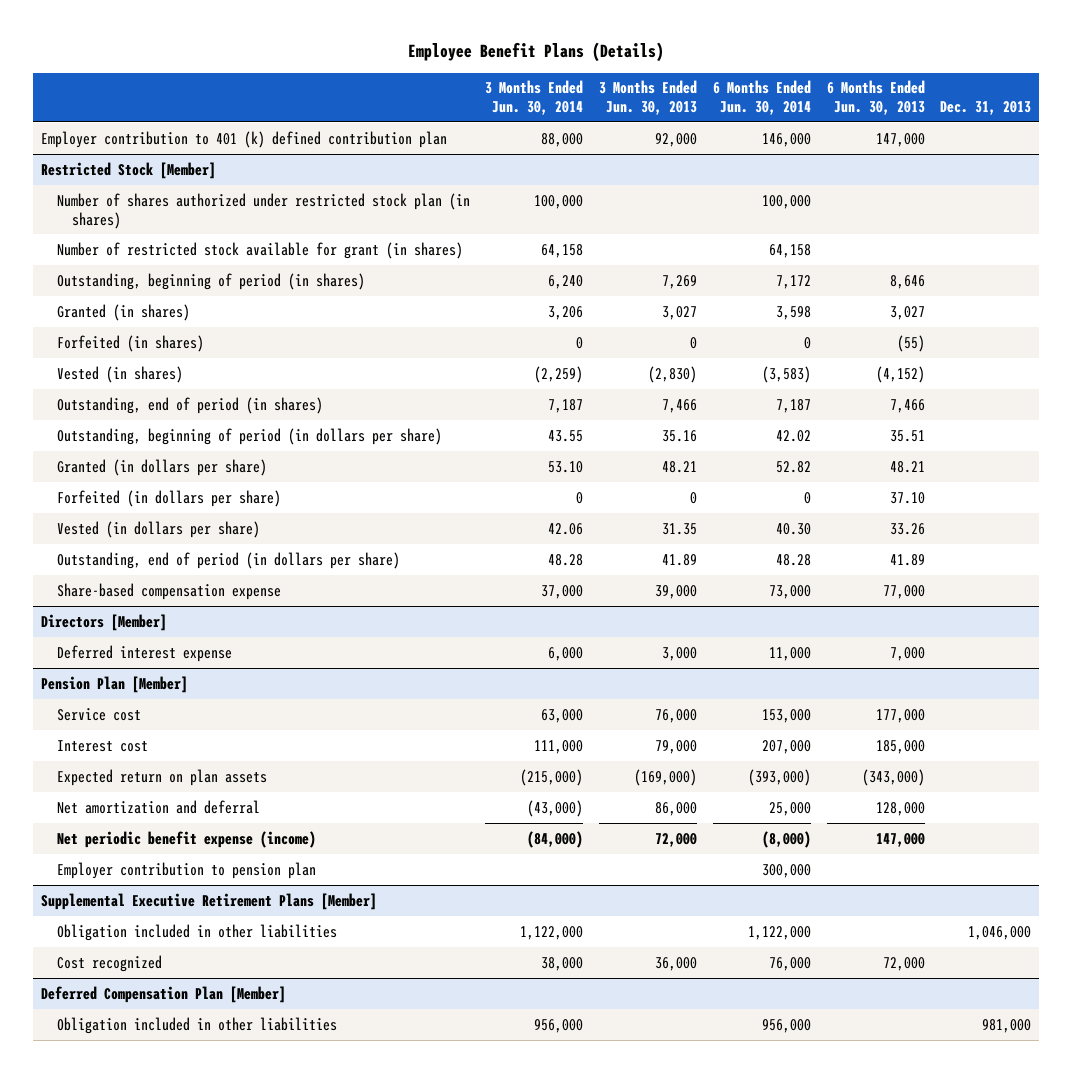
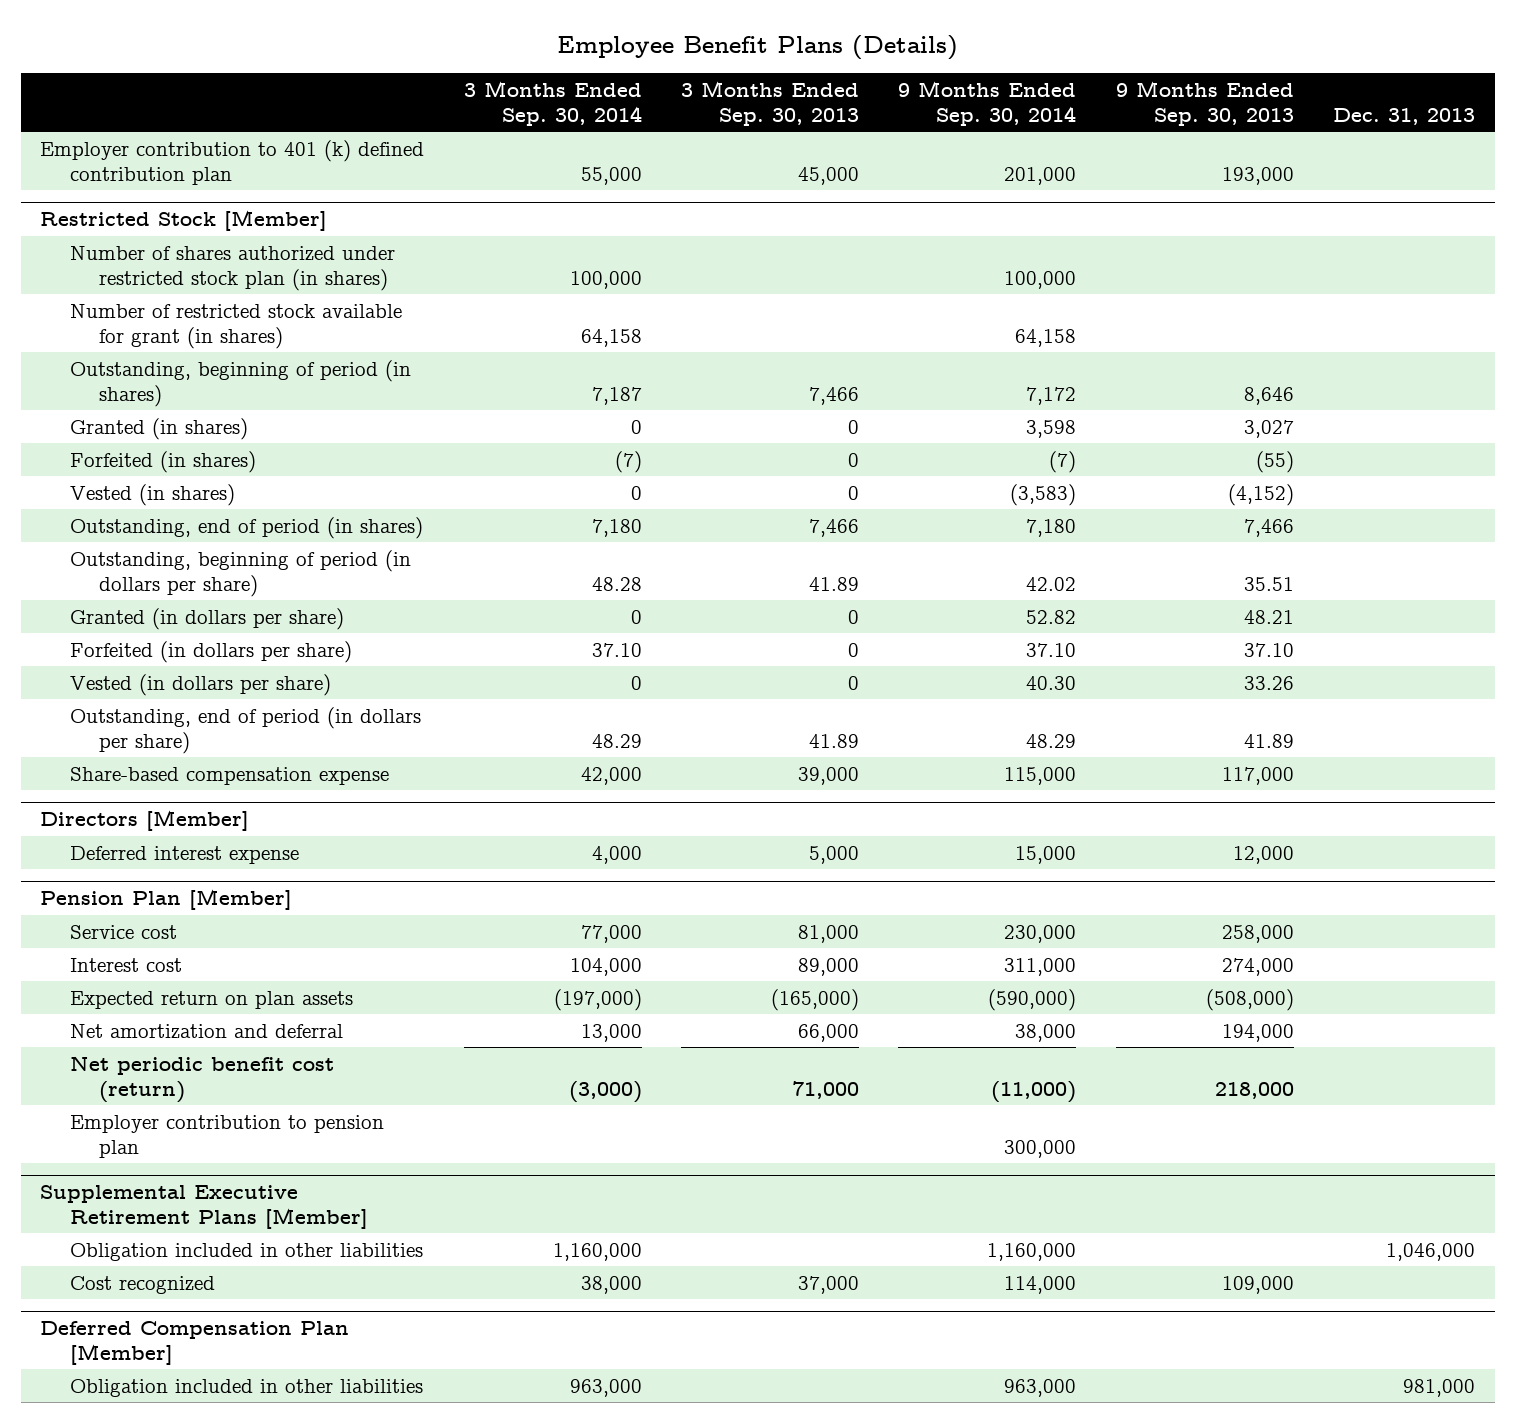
[485,80,584,116] 3 Months Ended Jun. 30, 2014 -> none
[599,80,698,116] 3 Months Ended Jun. 30, 2013 -> none
[712,80,811,116] 6 Months Ended Jun. 30, 2014 -> none
[826,80,925,116] 6 Months Ended Jun. 30, 2013 -> none
none -> [463,81,642,126] 3 Months Ended Sep. 30, 2014
none -> [680,81,859,126] 3 Months Ended Sep. 30, 2013
none -> [898,81,1077,126] 9 Months Ended Sep. 30, 2014
none -> [1115,81,1294,126] 9 Months Ended Sep. 30, 2013
[56,830,316,848] Net periodic benefit expense (income) -> [69,1055,334,1103] Net periodic benefit cost (return)

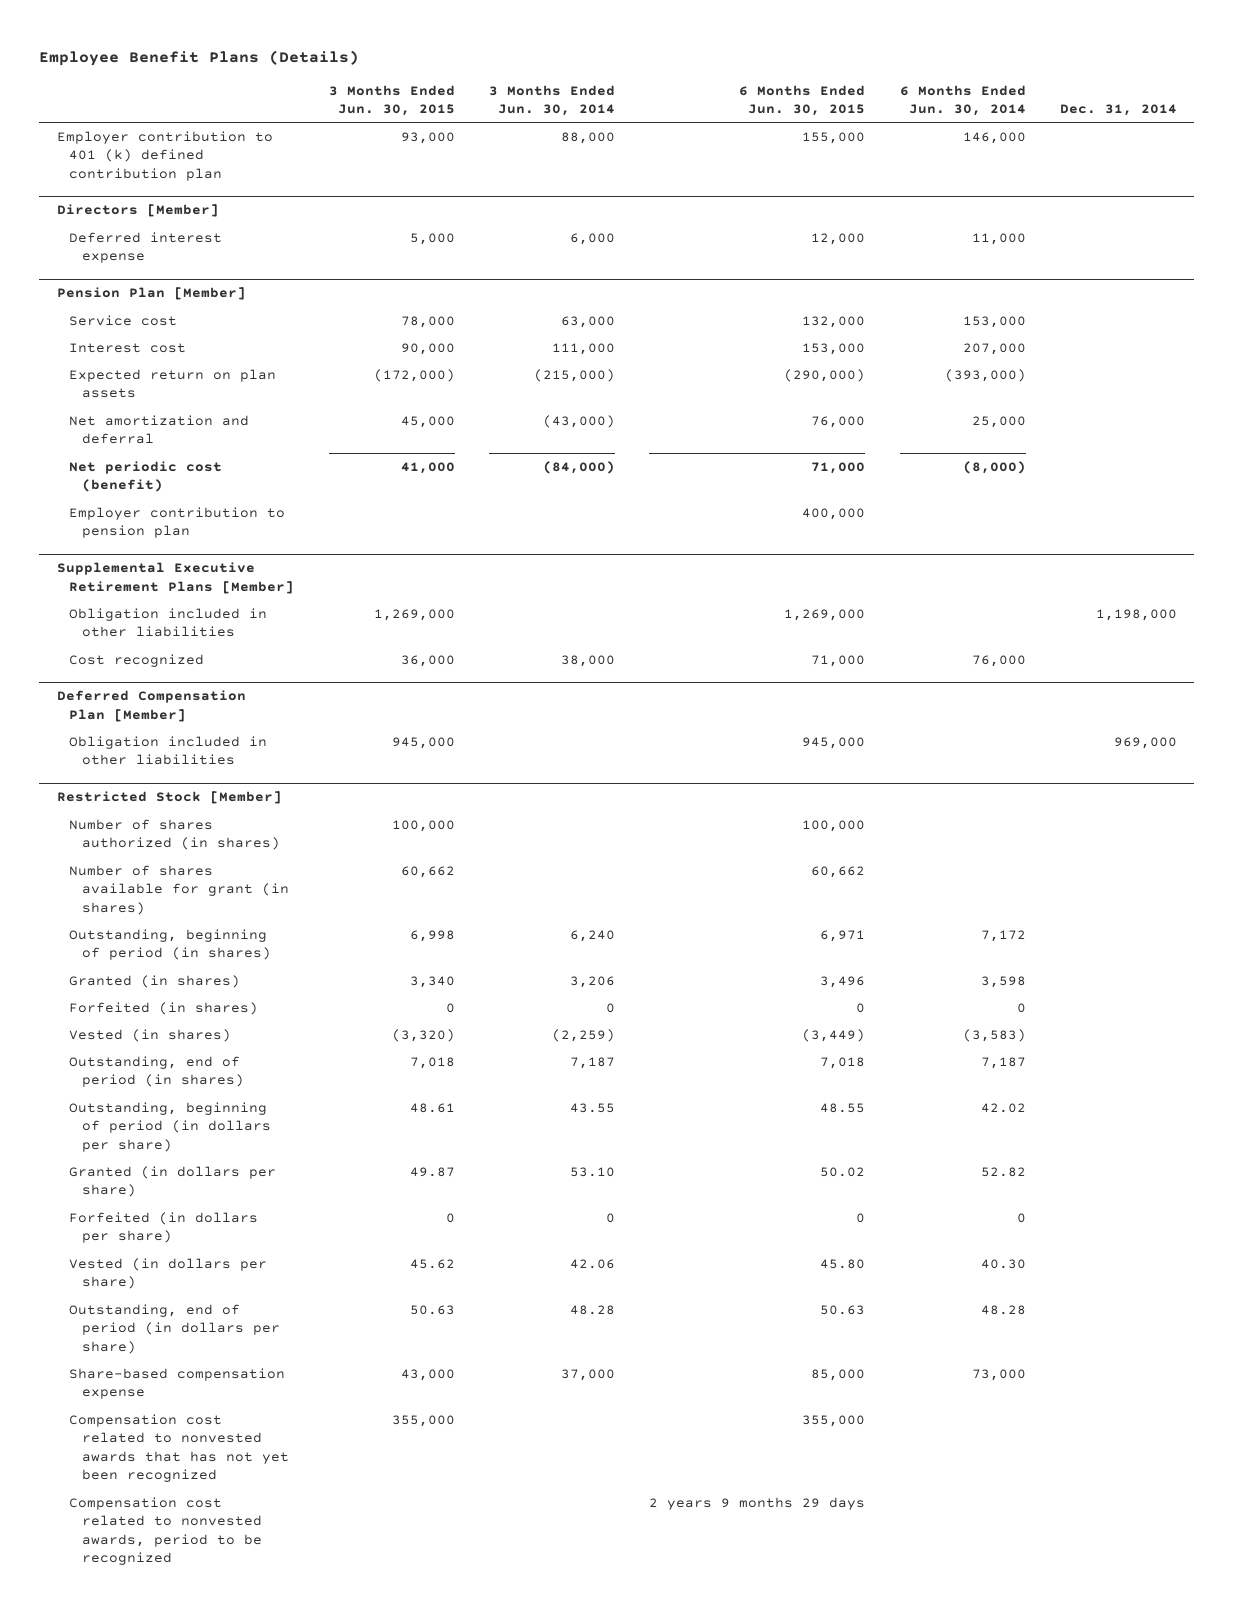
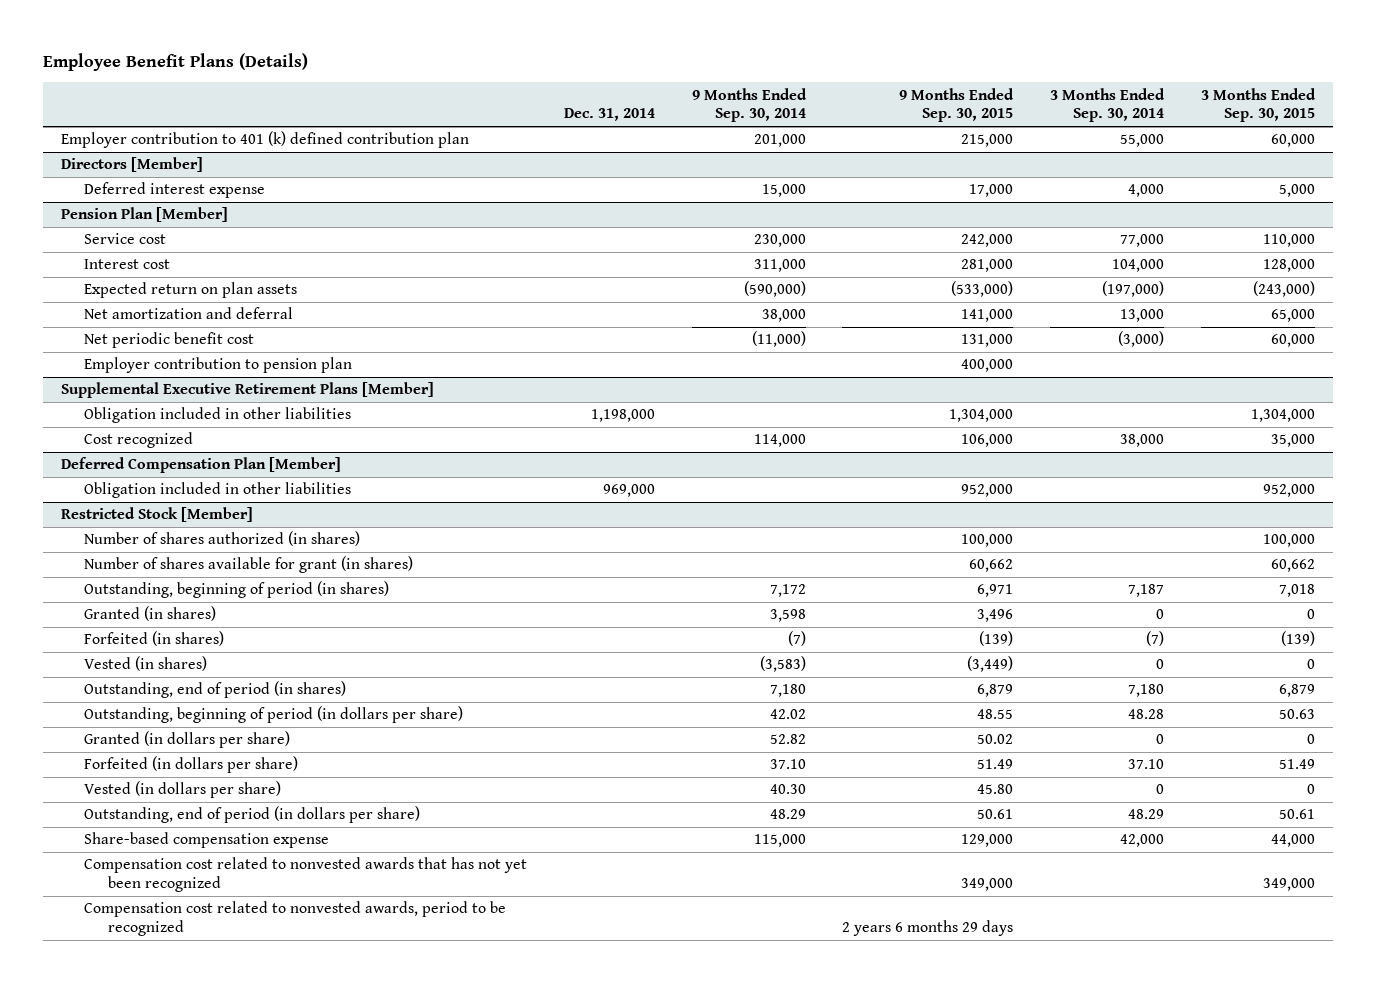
[328,84,455,117] 3 Months Ended Jun. 30, 2015 -> none
[488,84,615,117] 3 Months Ended Jun. 30, 2014 -> none
[739,84,866,117] 6 Months Ended Jun. 30, 2015 -> none
[899,84,1026,117] 6 Months Ended Jun. 30, 2014 -> none
none -> [691,87,807,123] 9 Months Ended Sep. 30, 2014
none -> [899,87,1015,123] 9 Months Ended Sep. 30, 2015
none -> [1050,87,1166,123] 3 Months Ended Sep. 30, 2014
none -> [1200,87,1316,123] 3 Months Ended Sep. 30, 2015
[69,460,223,493] Net periodic cost (benefit) -> [84,332,255,349] Net periodic benefit cost

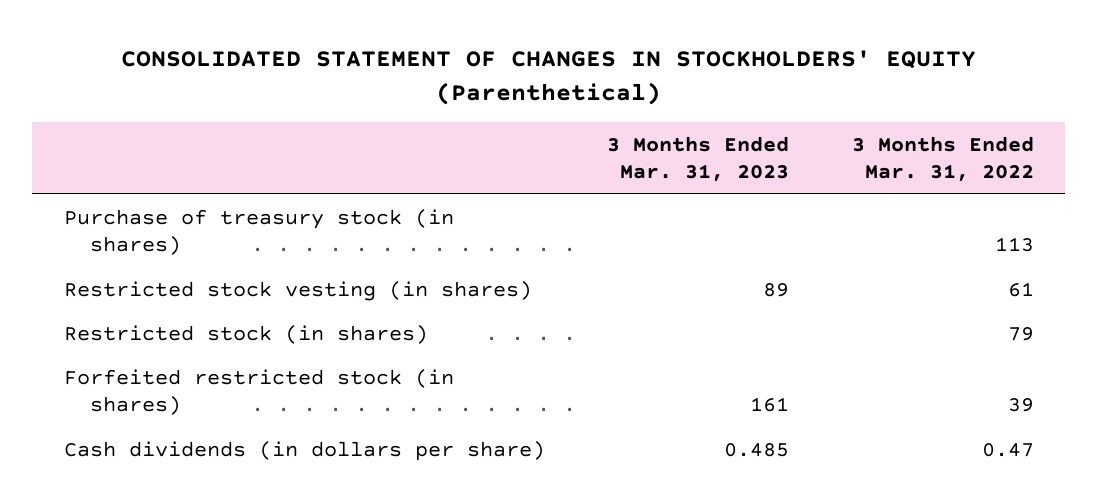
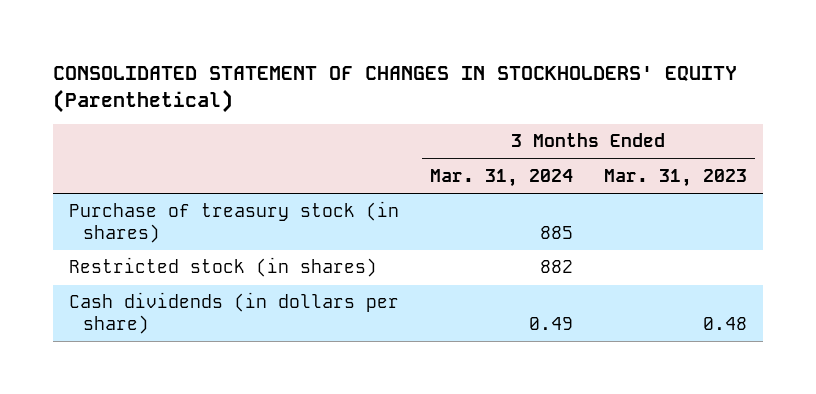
[851,135,1034,183] 3 Months Ended Mar. 31, 2022 -> none
none -> [429,168,573,187] Mar. 31, 2024
[63,280,532,301] Restricted stock vesting (in shares) -> none
[63,368,454,416] Forfeited restricted stock (in shares) -> none
[724,442,790,457] 0.485 -> [703,317,748,331] 0.48

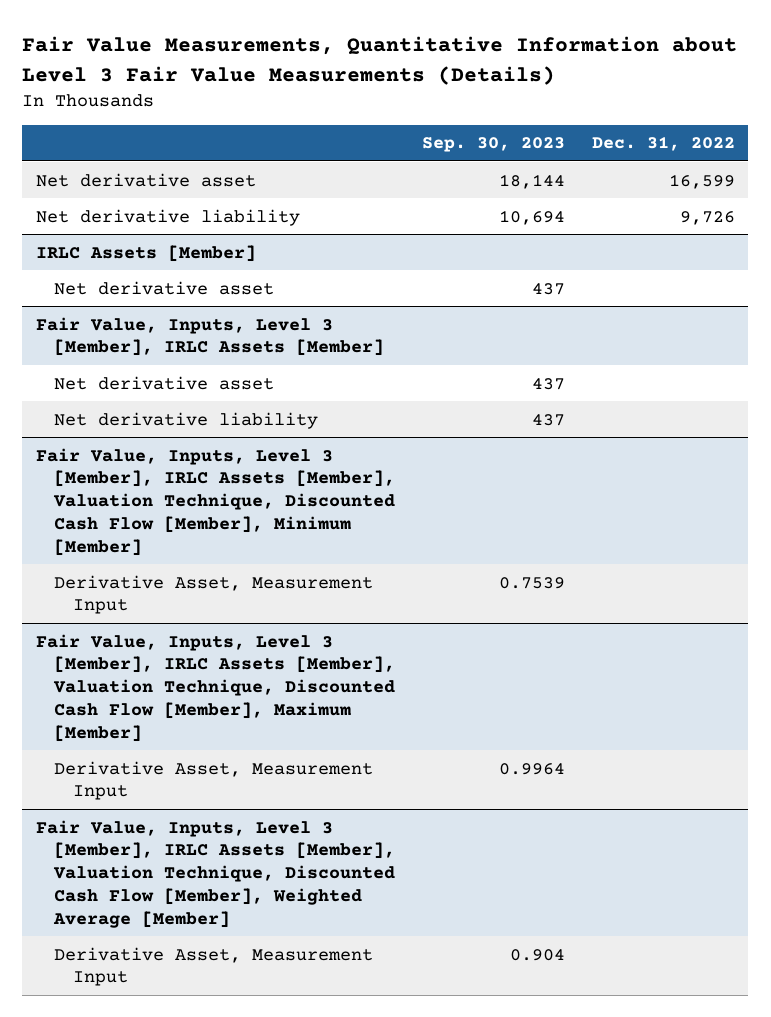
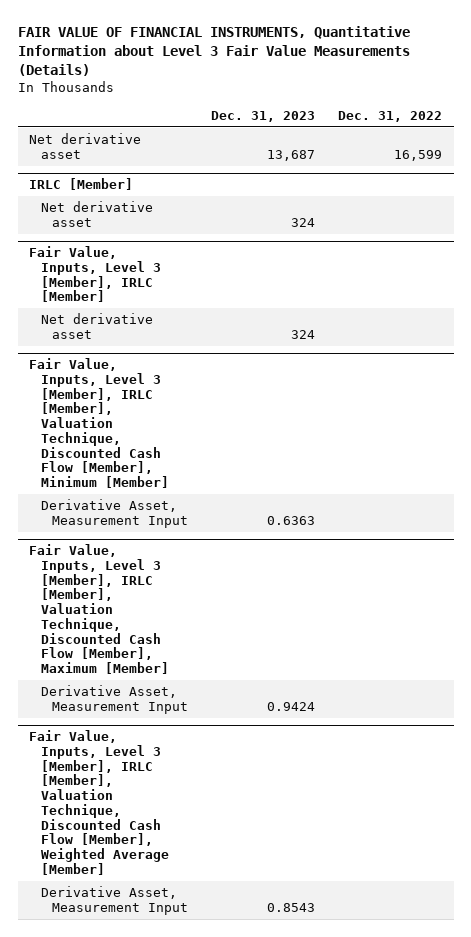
[22,36,738,85] Fair Value Measurements, Quantitative Information about Level 3 Fair Value Measurements (Details) -> [17,25,410,76] FAIR VALUE OF FINANCIAL INSTRUMENTS, Quantitative Information about Level 3 Fair Value Measurements (Details)
[422,137,566,153] Sep. 30, 2023 -> none
none -> [211,110,316,122] Dec. 31, 2023
[35,208,300,226] Net derivative liability -> none
[35,244,256,262] IRLC Assets [Member] -> [29,178,134,191] IRLC [Member]
[35,316,385,357] Fair Value, Inputs, Level 3 [Member], IRLC Assets [Member] -> [29,246,161,303] Fair Value, Inputs, Level 3 [Member], IRLC [Member]
[54,411,319,429] Net derivative liability -> none
[35,447,396,556] Fair Value, Inputs, Level 3 [Member], IRLC Assets [Member], Valuation Technique, Discounted Cash Flow [Member], Minimum [Member] -> [29,358,169,489] Fair Value, Inputs, Level 3 [Member], IRLC [Member], Valuation Technique, Discounted Cash Flow [Member], Minimum [Member]
[35,633,396,742] Fair Value, Inputs, Level 3 [Member], IRLC Assets [Member], Valuation Technique, Discounted Cash Flow [Member], Maximum [Member] -> [29,544,169,675] Fair Value, Inputs, Level 3 [Member], IRLC [Member], Valuation Technique, Discounted Cash Flow [Member], Maximum [Member]
[35,819,396,928] Fair Value, Inputs, Level 3 [Member], IRLC Assets [Member], Valuation Technique, Discounted Cash Flow [Member], Weighted Average [Member] -> [29,730,169,875] Fair Value, Inputs, Level 3 [Member], IRLC [Member], Valuation Technique, Discounted Cash Flow [Member], Weighted Average [Member]

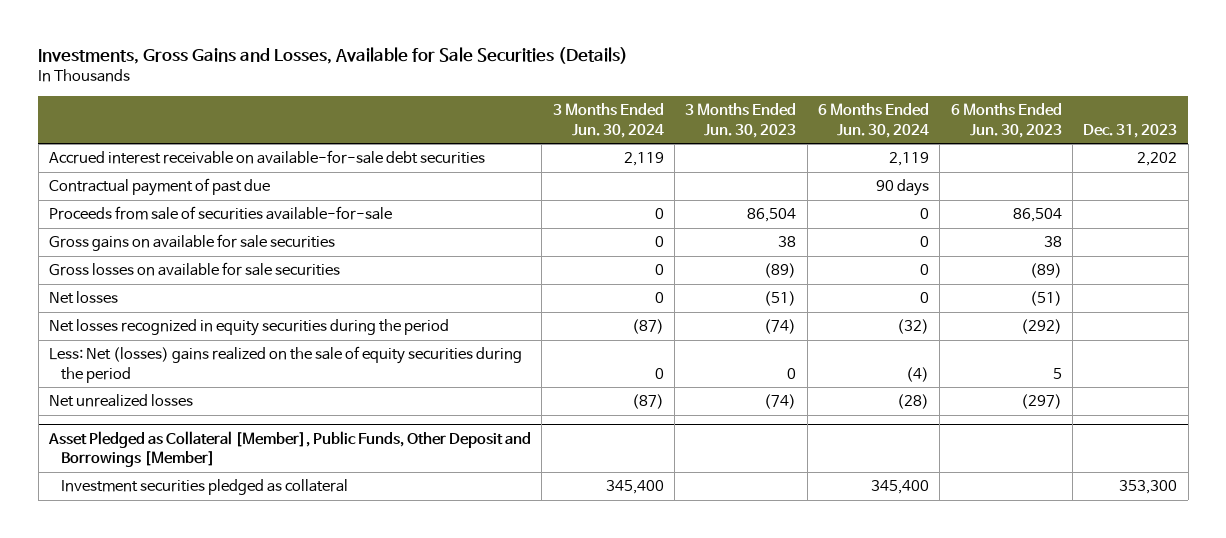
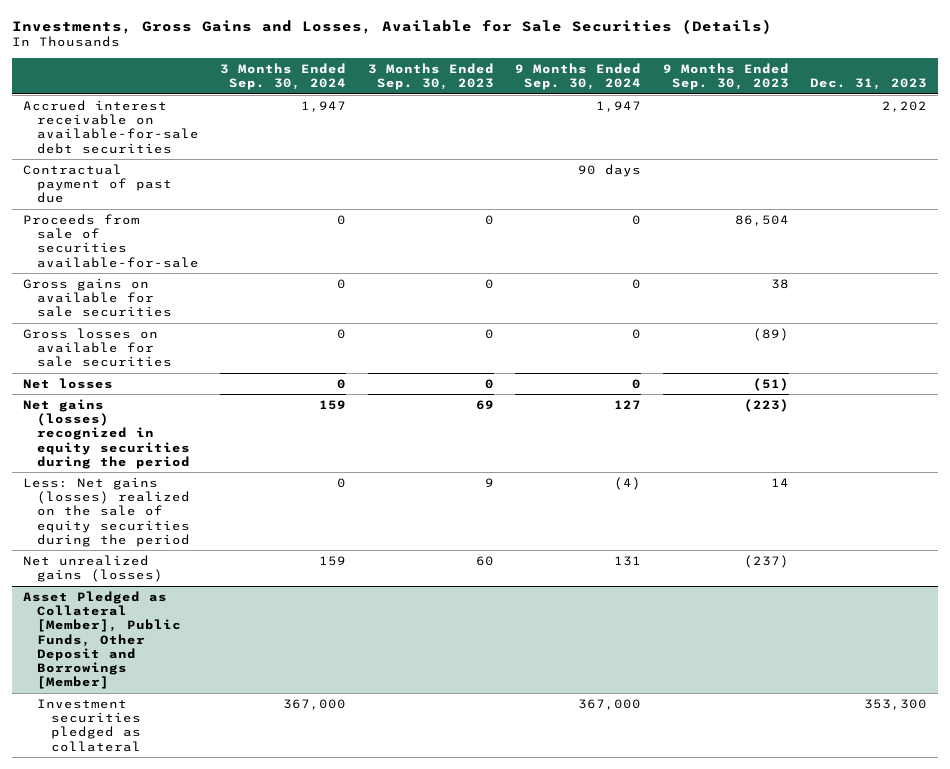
[552,103,664,138] 3 Months Ended Jun. 30, 2024 -> none
[685,103,797,138] 3 Months Ended Jun. 30, 2023 -> none
[818,103,930,138] 6 Months Ended Jun. 30, 2024 -> none
[950,103,1062,138] 6 Months Ended Jun. 30, 2023 -> none
none -> [220,63,347,91] 3 Months Ended Sep. 30, 2024
none -> [367,63,494,91] 3 Months Ended Sep. 30, 2023
none -> [515,63,642,91] 9 Months Ended Sep. 30, 2024
none -> [662,63,789,91] 9 Months Ended Sep. 30, 2023
[48,319,449,337] Net losses recognized in equity securities during the period -> [22,398,190,469] Net gains (losses) recognized in equity securities during the period
[48,346,522,383] Less: Net (losses) gains realized on the sale of equity securities during the period -> [22,476,190,547] Less: Net gains (losses) realized on the sale of equity securities during the period
[48,394,193,408] Net unrealized losses -> [22,554,163,583] Net unrealized gains (losses)

